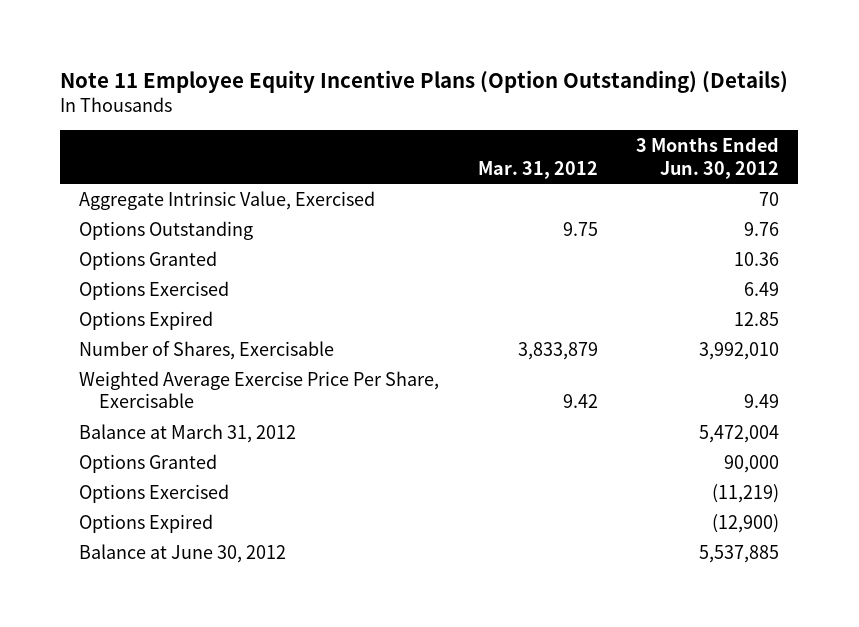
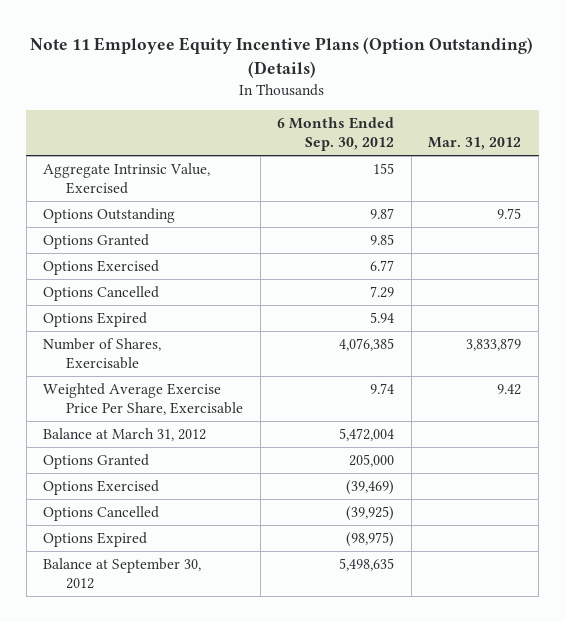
[636,136,780,179] 3 Months Ended Jun. 30, 2012 -> none
none -> [277,117,395,152] 6 Months Ended Sep. 30, 2012
none -> [43,286,160,302] Options Cancelled
none -> [43,506,160,522] Options Cancelled
[79,543,287,563] Balance at June 30, 2012 -> [43,558,202,590] Balance at September 30, 2012

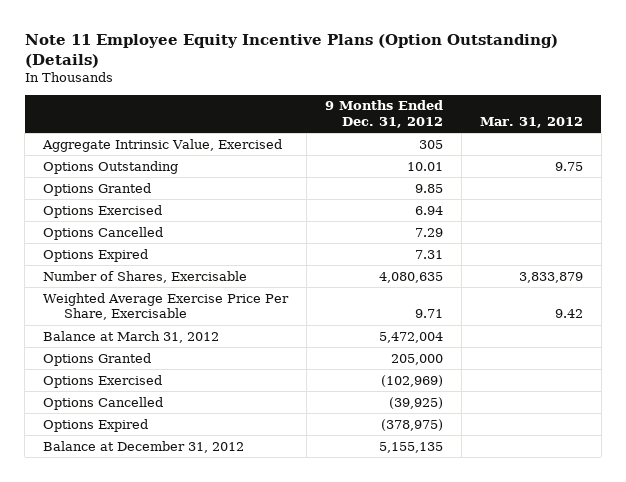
[277,117,395,152] 6 Months Ended Sep. 30, 2012 -> none
none -> [324,100,443,128] 9 Months Ended Dec. 31, 2012
[43,558,202,590] Balance at September 30, 2012 -> [43,440,245,453] Balance at December 31, 2012

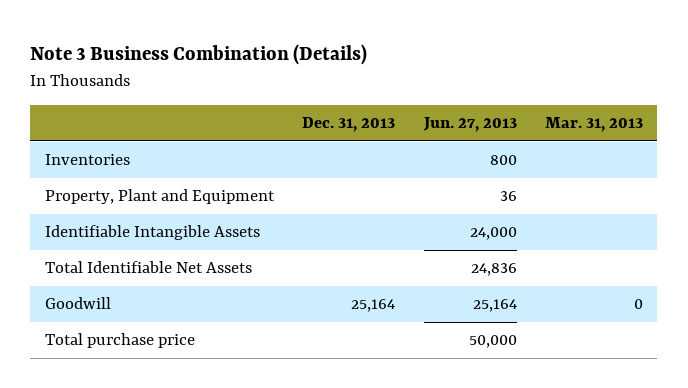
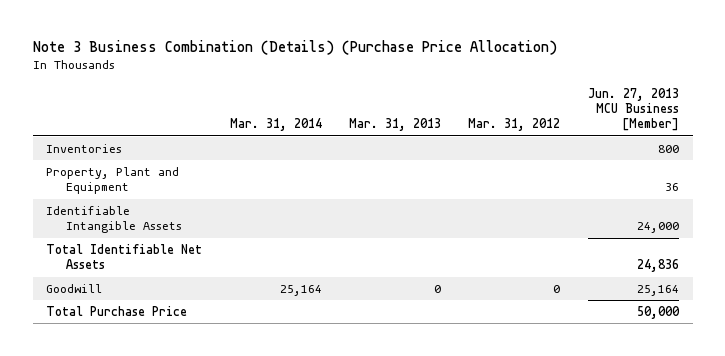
[30,43,368,65] Note 3 Business Combination (Details) -> [32,40,557,56] Note 3 Business Combination (Details) (Purchase Price Allocation)
[302,116,396,132] Dec. 31, 2013 -> none
[422,116,517,132] Jun. 27, 2013 -> none
none -> [229,118,322,132] Mar. 31, 2014
none -> [468,118,561,132] Mar. 31, 2012
none -> [587,87,679,132] Jun. 27, 2013 MCU Business [Member]
[44,333,195,349] Total purchase price -> [46,305,188,316] Total Purchase Price

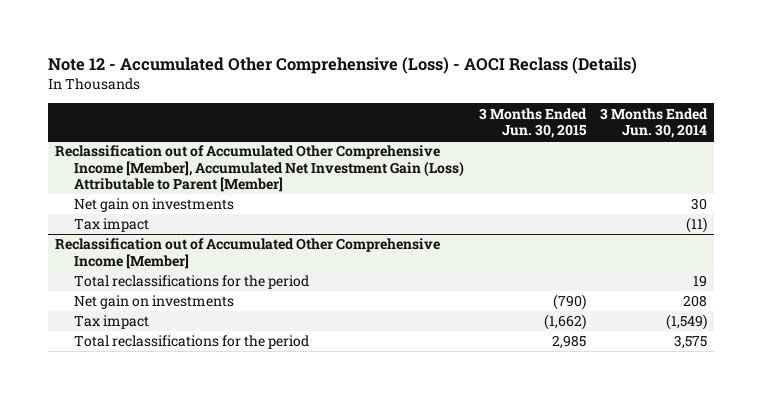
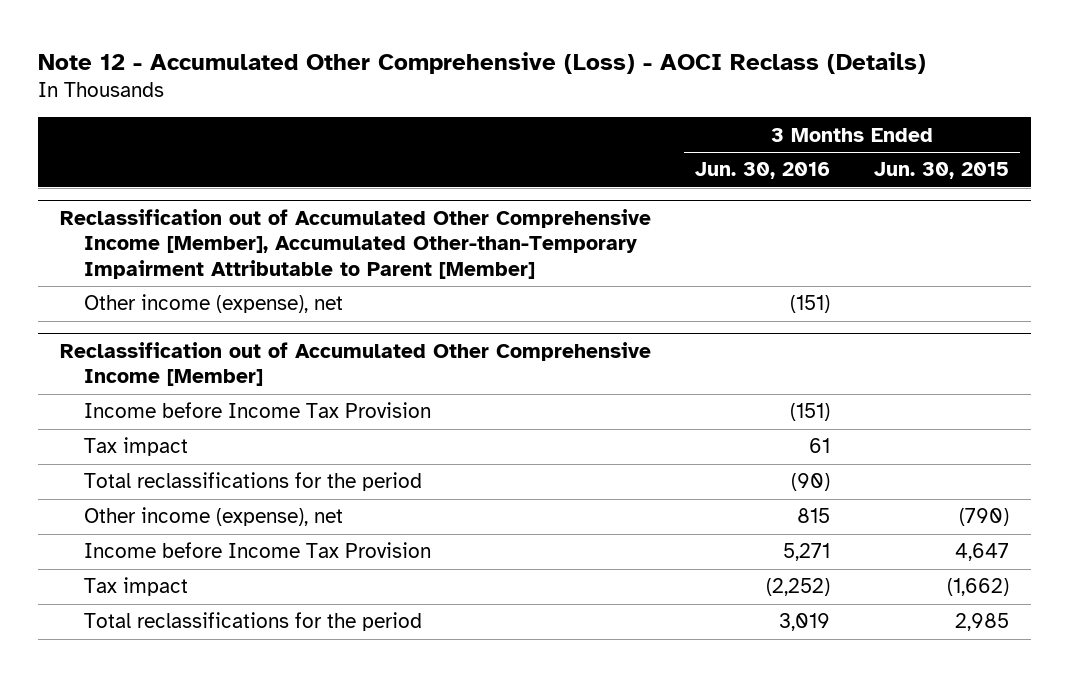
[600,107,709,138] 3 Months Ended Jun. 30, 2014 -> none
none -> [695,162,831,180] Jun. 30, 2016
[74,218,150,233] Tax impact -> none
[55,145,465,193] Reclassification out of Accumulated Other Comprehensive Income [Member], Accumulated Net Investment Gain (Loss) Attributable to Parent [Member] -> [60,209,652,279] Reclassification out of Accumulated Other Comprehensive Income [Member], Accumulated Other-than-Temporary Impairment Attributable to Parent [Member]
[74,198,235,213] Net gain on investments -> [84,294,344,314] Other income (expense), net
none -> [84,402,432,419] Income before Income Tax Provision
none -> [84,437,189,457] Tax impact
[74,295,235,310] Net gain on investments -> [84,507,344,527] Other income (expense), net
none -> [84,542,432,559] Income before Income Tax Provision

